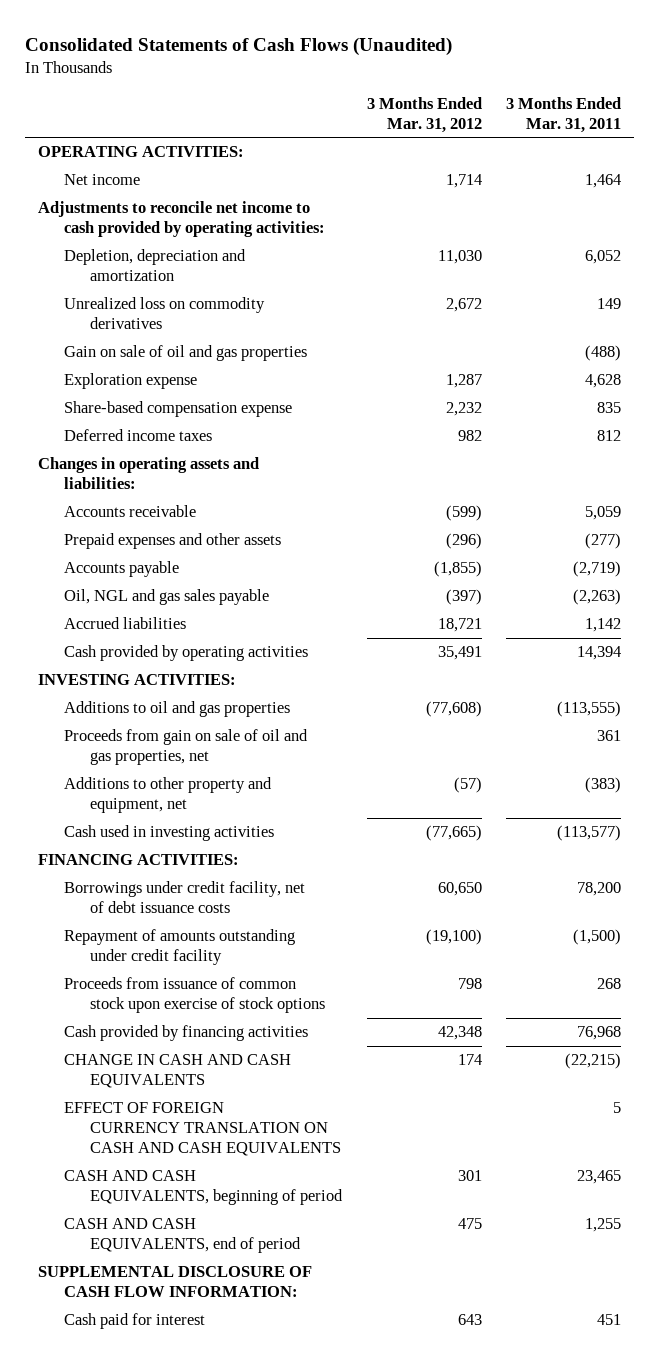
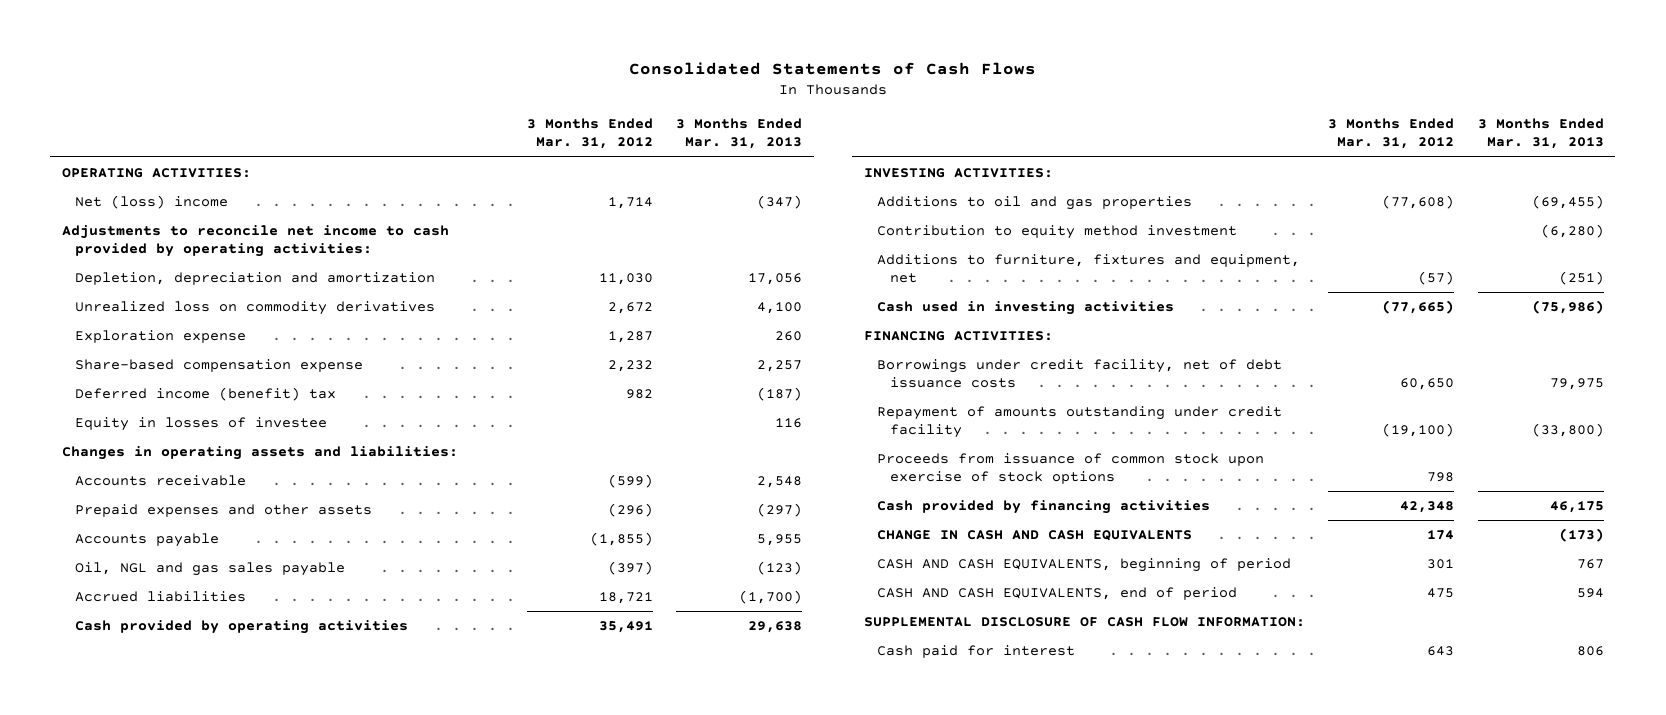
[25,36,453,56] Consolidated Statements of Cash Flows (Unaudited) -> [628,61,1036,75] Consolidated Statements of Cash Flows
[506,96,622,133] 3 Months Ended Mar. 31, 2011 -> none
none -> [676,118,803,150] 3 Months Ended Mar. 31, 2013
[63,174,140,186] Net income -> [75,195,229,210] Net (loss) income
[63,345,307,362] Gain on sale of oil and gas properties -> none
[63,429,212,442] Deferred income taxes -> [75,387,337,402] Deferred income (benefit) tax
none -> [75,417,328,432] Equity in losses of investee
[63,729,308,766] Proceeds from gain on sale of oil and gas properties, net -> none
none -> [876,225,1237,240] Contribution to equity method investment
[63,777,272,814] Additions to other property and equipment, net -> [876,254,1300,283] Additions to furniture, fixtures and equipment, net
[63,1102,341,1157] EFFECT OF FOREIGN CURRENCY TRANSLATION ON CASH AND CASH EQUIVALENTS -> none

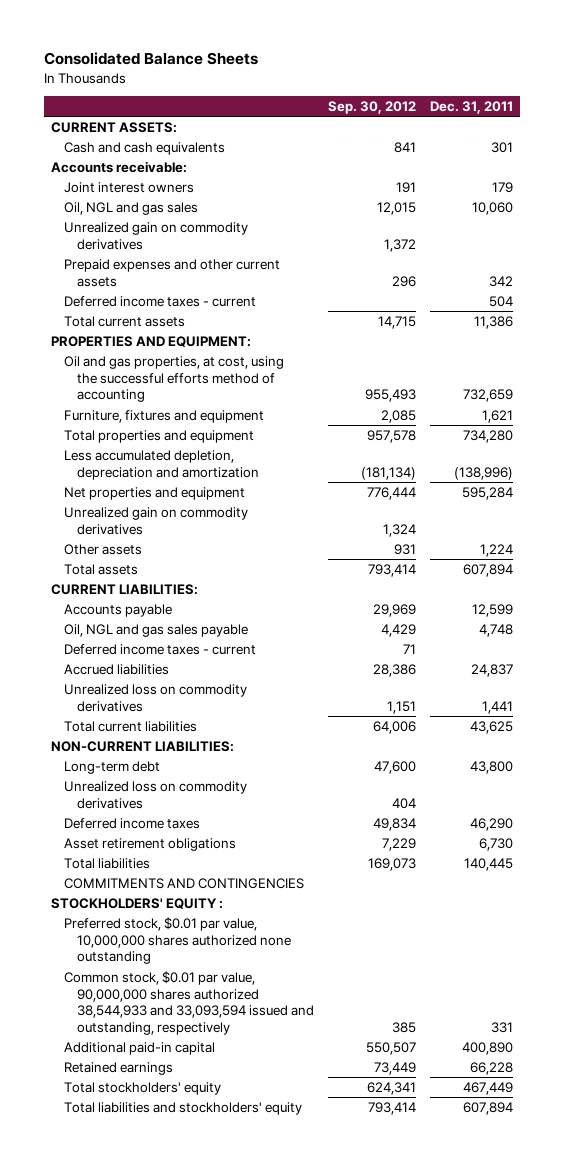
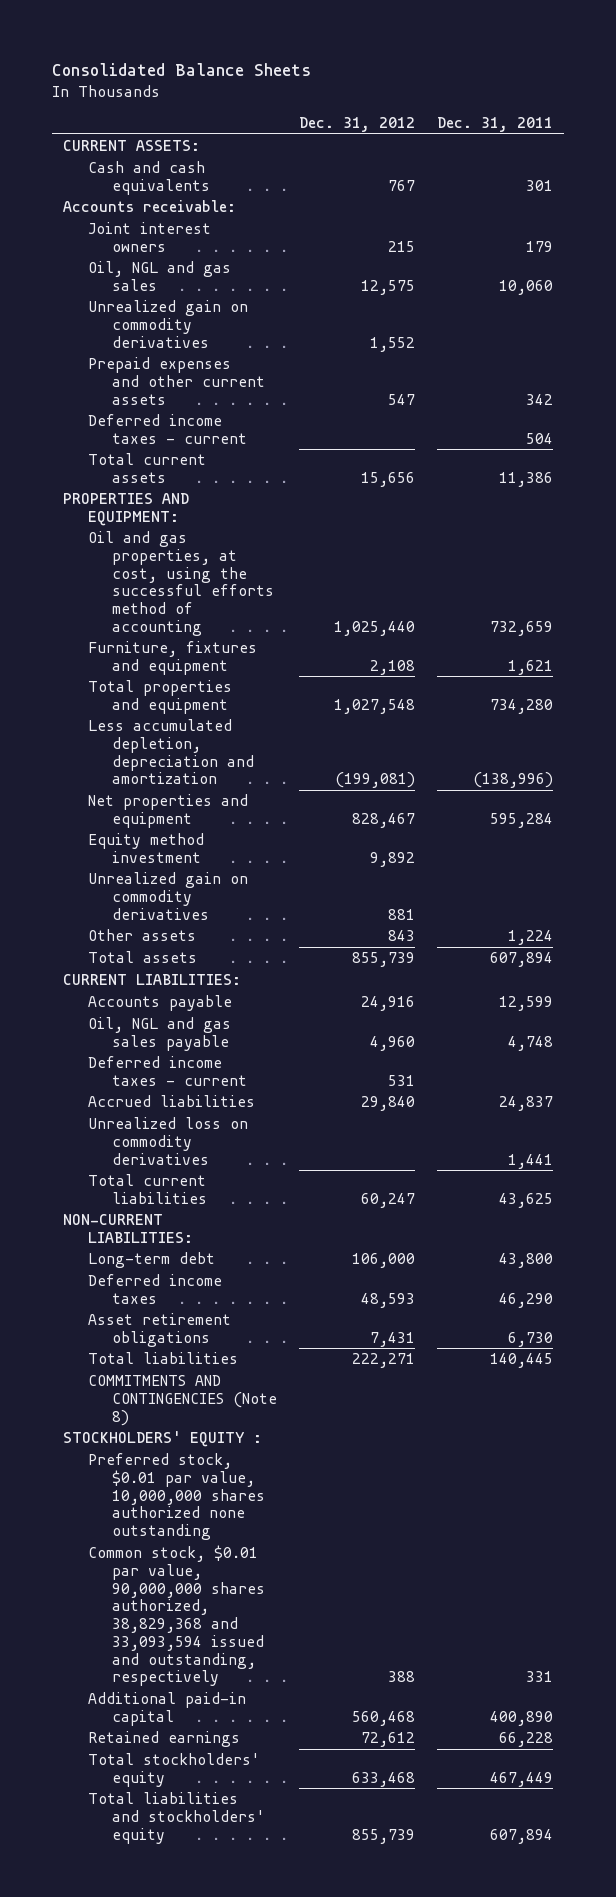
[328,100,417,114] Sep. 30, 2012 -> none
none -> [299,117,416,133] Dec. 31, 2012
none -> [87,833,204,863] Equity method investment
[63,780,247,809] Unrealized loss on commodity derivatives -> none
[63,877,304,889] COMMITMENTS AND CONTINGENCIES -> [87,1375,278,1426] COMMITMENTS AND CONTINGENCIES (Note 8)
[63,970,315,1035] Common stock, $0.01 par value, 90,000,000 shares authorized 38,544,933 and 33,093,594 issued and outstanding, respectively -> [87,1545,266,1687] Common stock, $0.01 par value, 90,000,000 shares authorized, 38,829,368 and 33,093,594 issued and outstanding, respectively

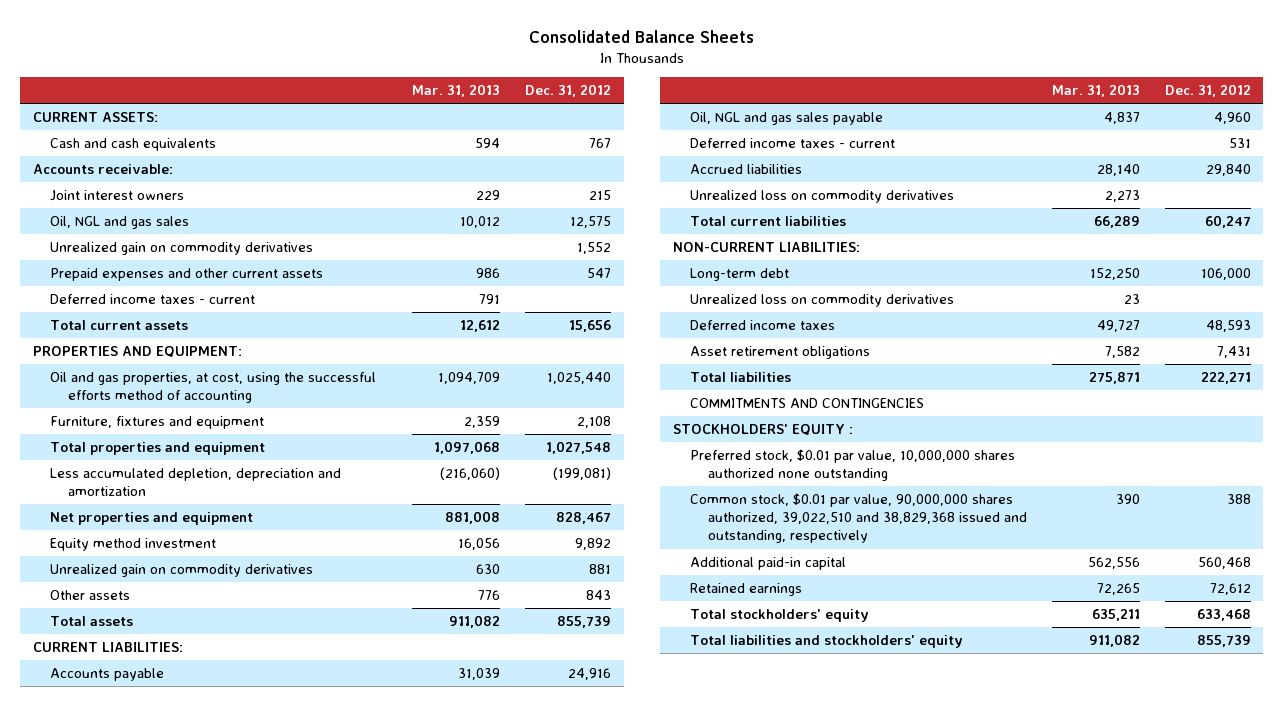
[437,117,554,133] Dec. 31, 2011 -> none
none -> [411,84,500,98] Mar. 31, 2013
none -> [690,294,955,308] Unrealized loss on commodity derivatives
[87,1375,278,1426] COMMITMENTS AND CONTINGENCIES (Note 8) -> [690,398,925,409] COMMITMENTS AND CONTINGENCIES
[87,1545,266,1687] Common stock, $0.01 par value, 90,000,000 shares authorized, 38,829,368 and 33,093,594 issued and outstanding, respectively -> [690,493,1027,544] Common stock, $0.01 par value, 90,000,000 shares authorized, 39,022,510 and 38,829,368 issued and outstanding, respectively

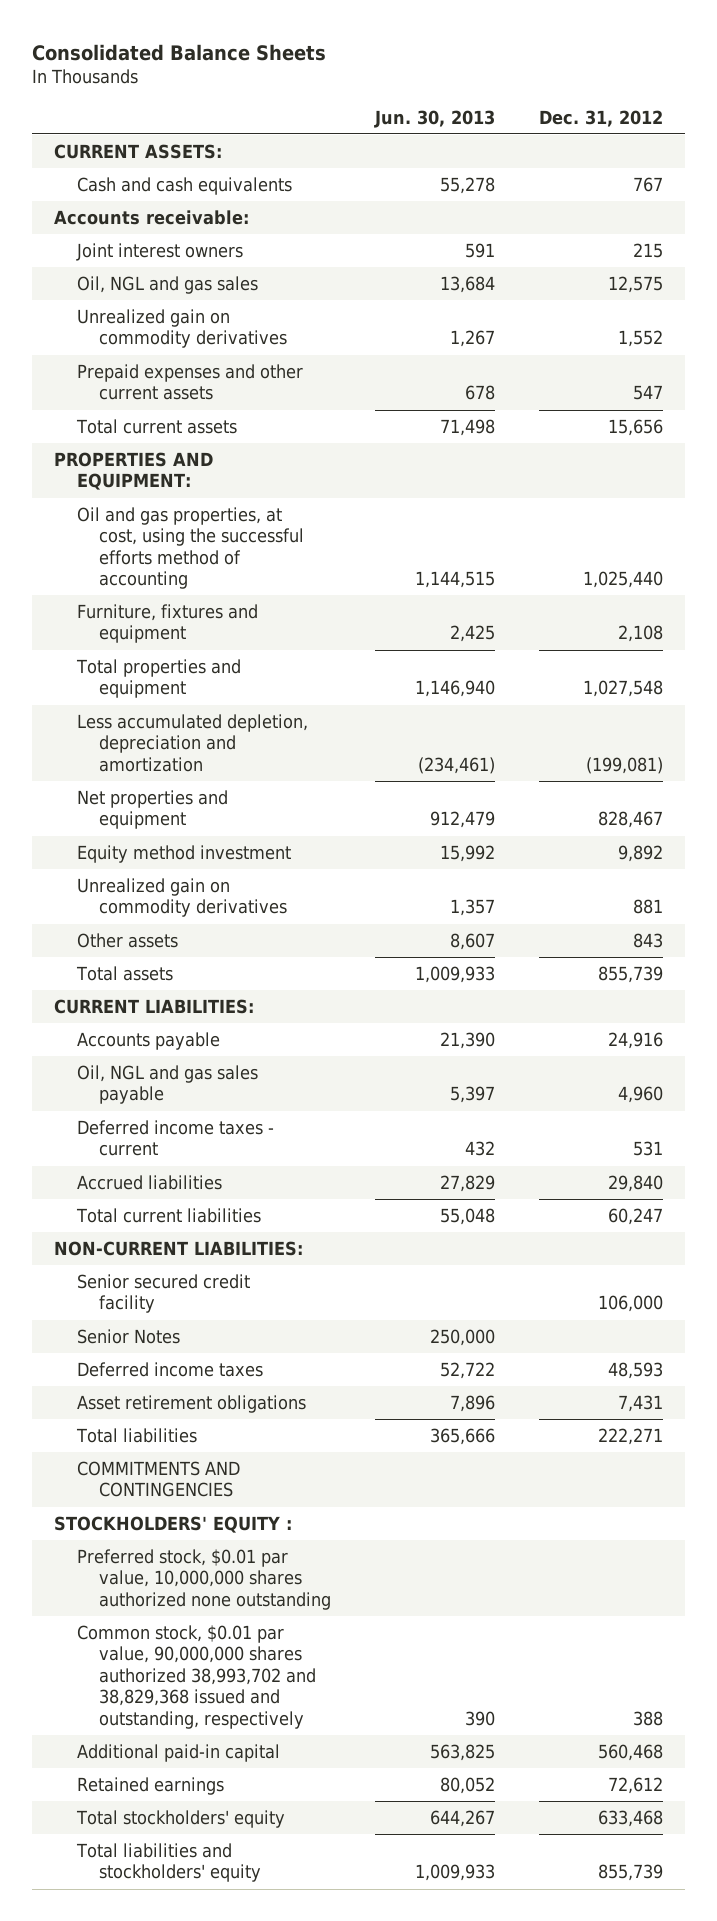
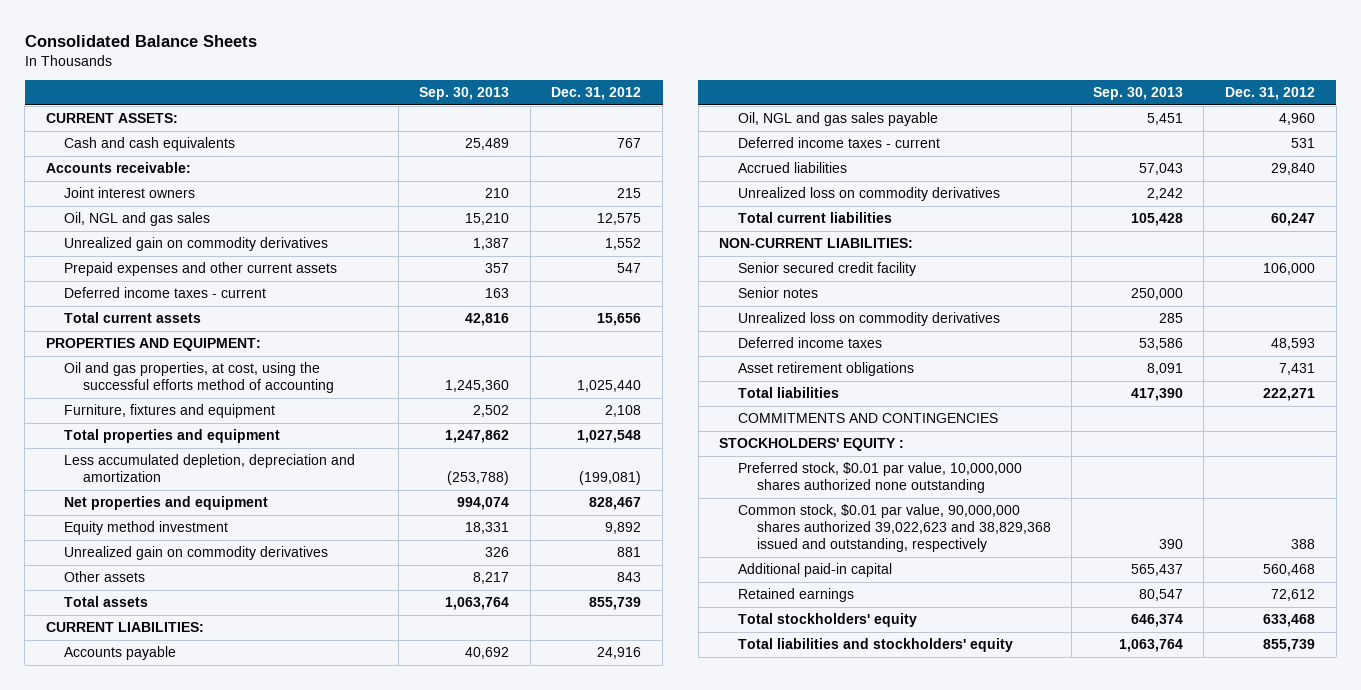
[374,109,496,128] Jun. 30, 2013 -> none
none -> [419,87,510,101] Sep. 30, 2013
none -> [64,287,267,299] Deferred income taxes - current
none -> [737,187,1000,202] Unrealized loss on commodity derivatives
[76,1328,180,1344] Senior Notes -> [737,287,818,299] Senior notes
none -> [737,312,1000,327] Unrealized loss on commodity derivatives
[76,1624,317,1729] Common stock, $0.01 par value, 90,000,000 shares authorized 38,993,702 and 38,829,368 issued and outstanding, respectively -> [737,504,1051,553] Common stock, $0.01 par value, 90,000,000 shares authorized 39,022,623 and 38,829,368 issued and outstanding, respectively

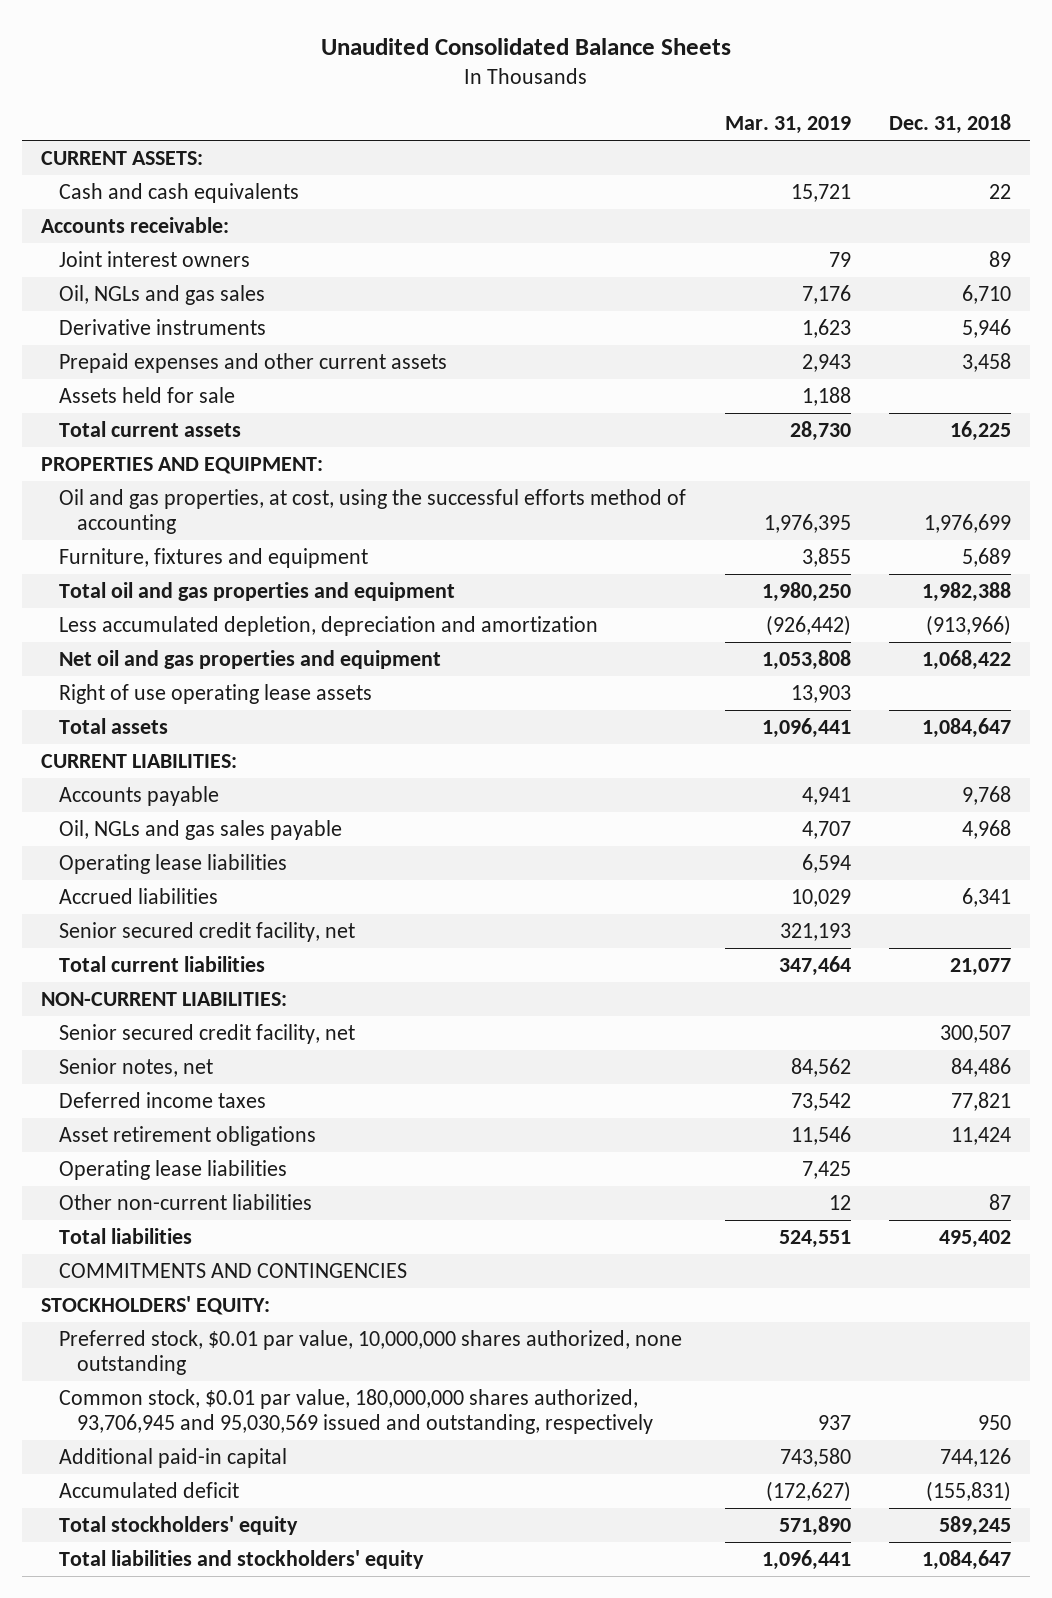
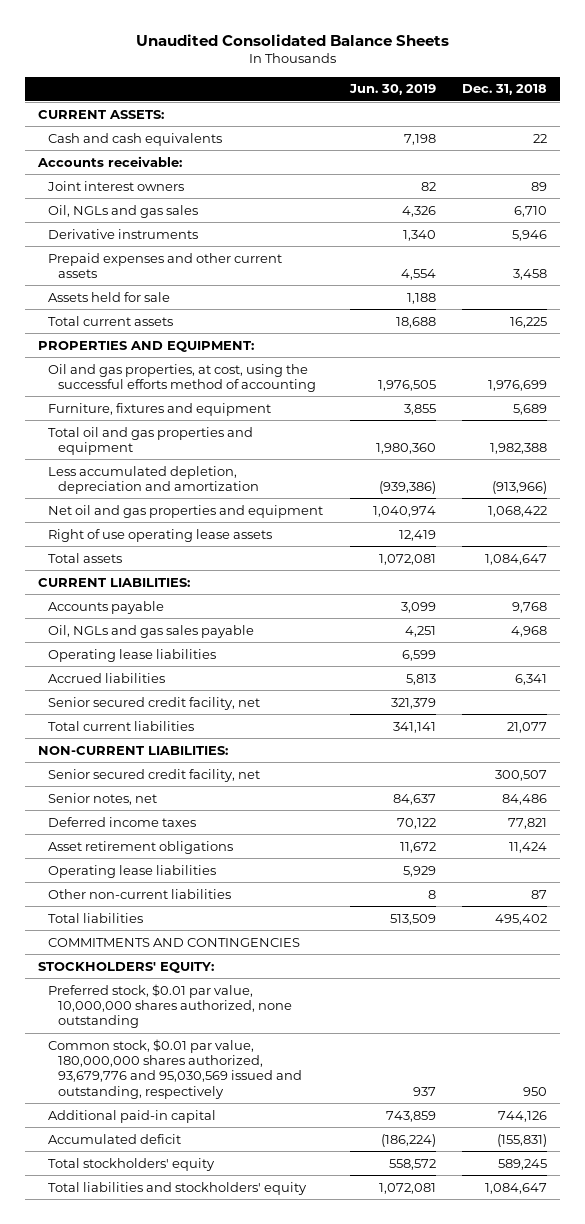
[724,115,851,134] Mar. 31, 2019 -> none
none -> [348,84,436,96] Jun. 30, 2019
[59,1389,654,1435] Common stock, $0.01 par value, 180,000,000 shares authorized, 93,706,945 and 95,030,569 issued and outstanding, respectively -> [48,1038,302,1099] Common stock, $0.01 par value, 180,000,000 shares authorized, 93,679,776 and 95,030,569 issued and outstanding, respectively

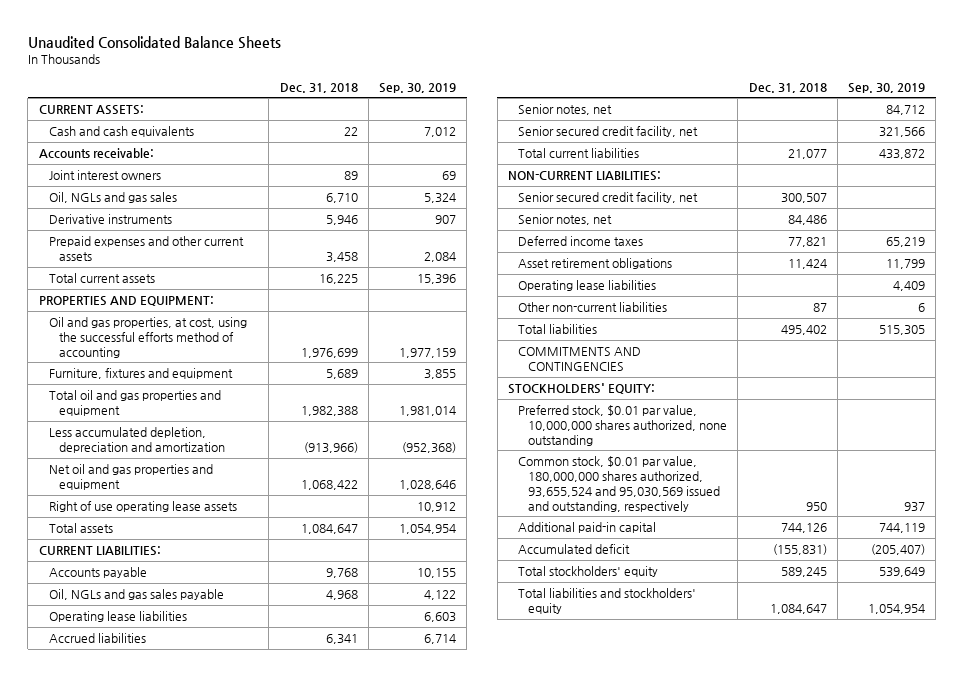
[348,84,436,96] Jun. 30, 2019 -> none
none -> [378,82,456,93] Sep. 30, 2019
[48,291,171,302] Assets held for sale -> none
none -> [518,104,613,116] Senior notes, net
[48,1038,302,1099] Common stock, $0.01 par value, 180,000,000 shares authorized, 93,679,776 and 95,030,569 issued and outstanding, respectively -> [518,456,721,512] Common stock, $0.01 par value, 180,000,000 shares authorized, 93,655,524 and 95,030,569 issued and outstanding, respectively

